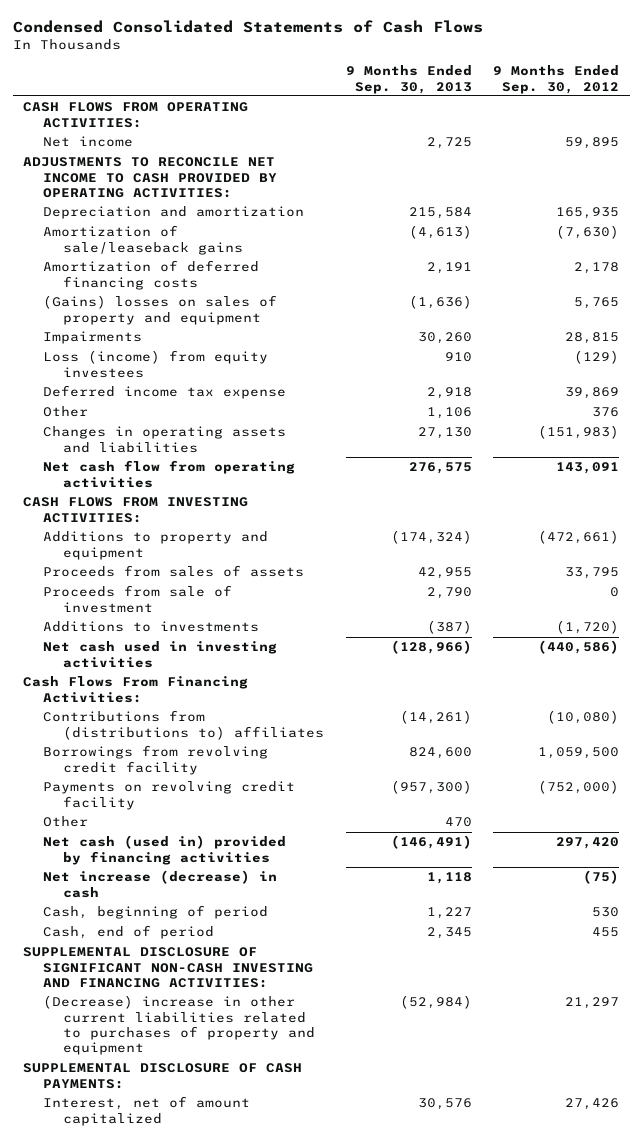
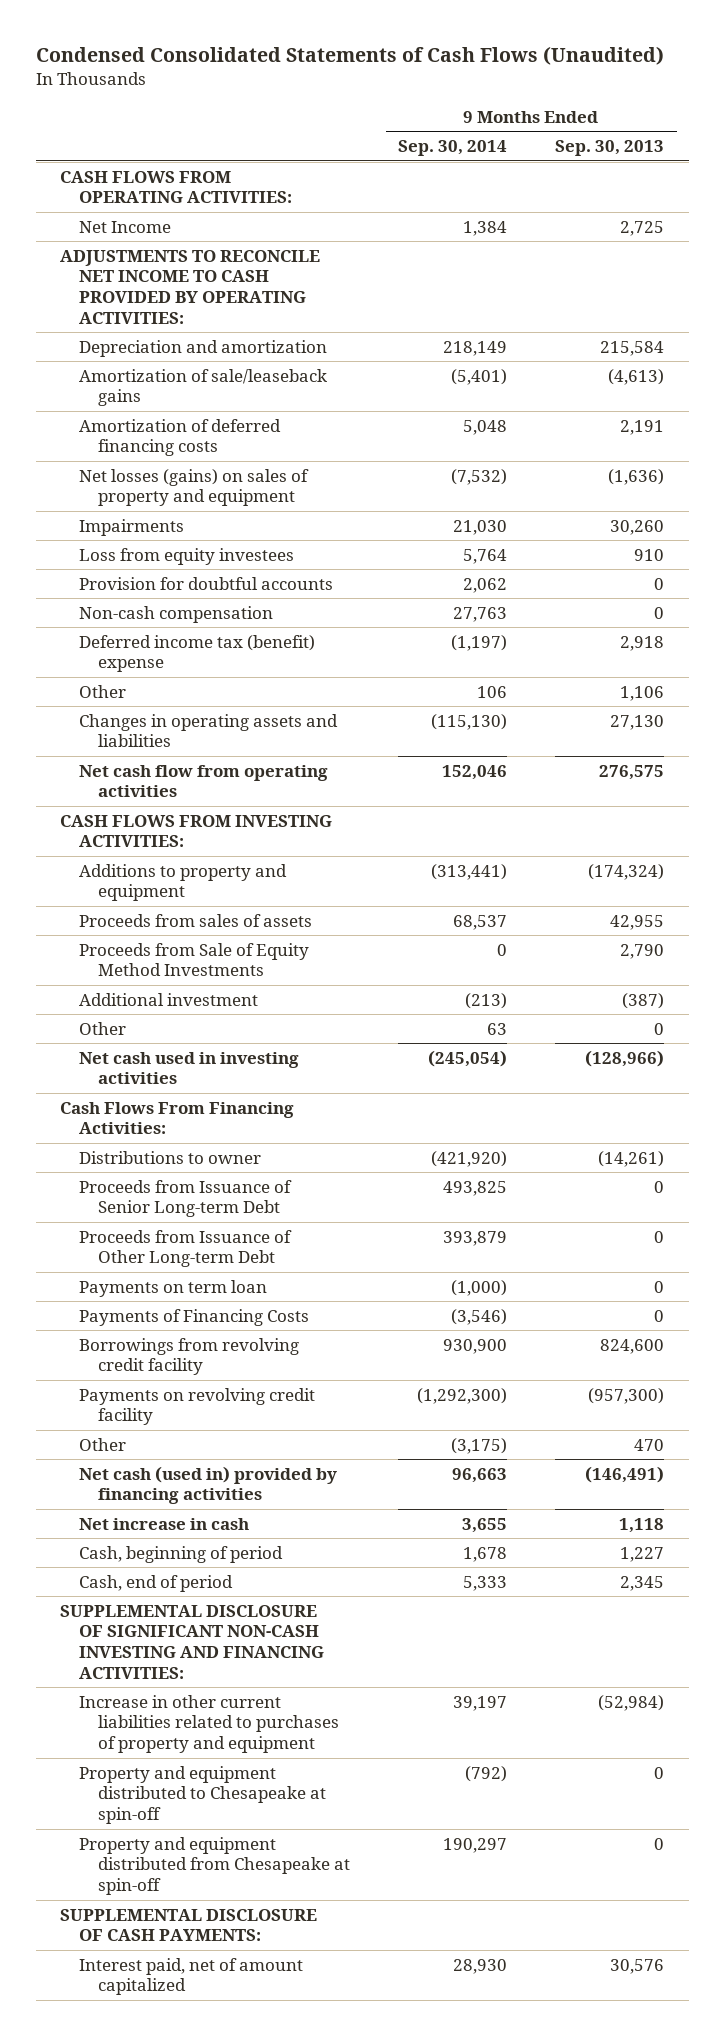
[12,19,483,33] Condensed Consolidated Statements of Cash Flows -> [36,46,665,66] Condensed Consolidated Statements of Cash Flows (Unaudited)
[493,65,620,94] 9 Months Ended Sep. 30, 2012 -> none
none -> [398,140,508,157] Sep. 30, 2014
[43,136,134,148] Net income -> [79,220,172,233] Net Income
[43,295,278,325] (Gains) losses on sales of property and equipment -> [79,468,310,507] Net losses (gains) on sales of property and equipment
[43,350,269,378] Loss (income) from equity investees -> [79,547,295,565] Loss from equity investees
none -> [79,576,334,590] Provision for doubtful accounts
none -> [79,605,274,623] Non-cash compensation
[43,385,287,400] Deferred income tax expense -> [79,634,316,673] Deferred income tax (benefit) expense
[43,585,233,613] Proceeds from sale of investment -> [79,942,310,977] Proceeds from Sale of Equity Method Investments
[43,621,260,633] Additions to investments -> [79,992,259,1006] Additional investment
none -> [79,1021,127,1035] Other
[43,710,324,740] Contributions from (distributions to) affiliates -> [79,1150,262,1164] Distributions to owner
none -> [79,1179,293,1218] Proceeds from Issuance of Senior Long-term Debt
none -> [79,1229,293,1268] Proceeds from Issuance of Other Long-term Debt
none -> [79,1279,268,1297] Payments on term loan
none -> [79,1308,310,1326] Payments of Financing Costs
[43,870,278,898] Net increase (decrease) in cash -> [79,1517,250,1530] Net increase in cash
[43,995,315,1056] (Decrease) increase in other current liabilities related to purchases of property and equipment -> [79,1694,339,1753] Increase in other current liabilities related to purchases of property and equipment
none -> [79,1765,326,1824] Property and equipment distributed to Chesapeake at spin-off
none -> [79,1836,350,1895] Property and equipment distributed from Chesapeake at spin-off
[43,1096,251,1126] Interest, net of amount capitalized -> [79,1957,304,1996] Interest paid, net of amount capitalized

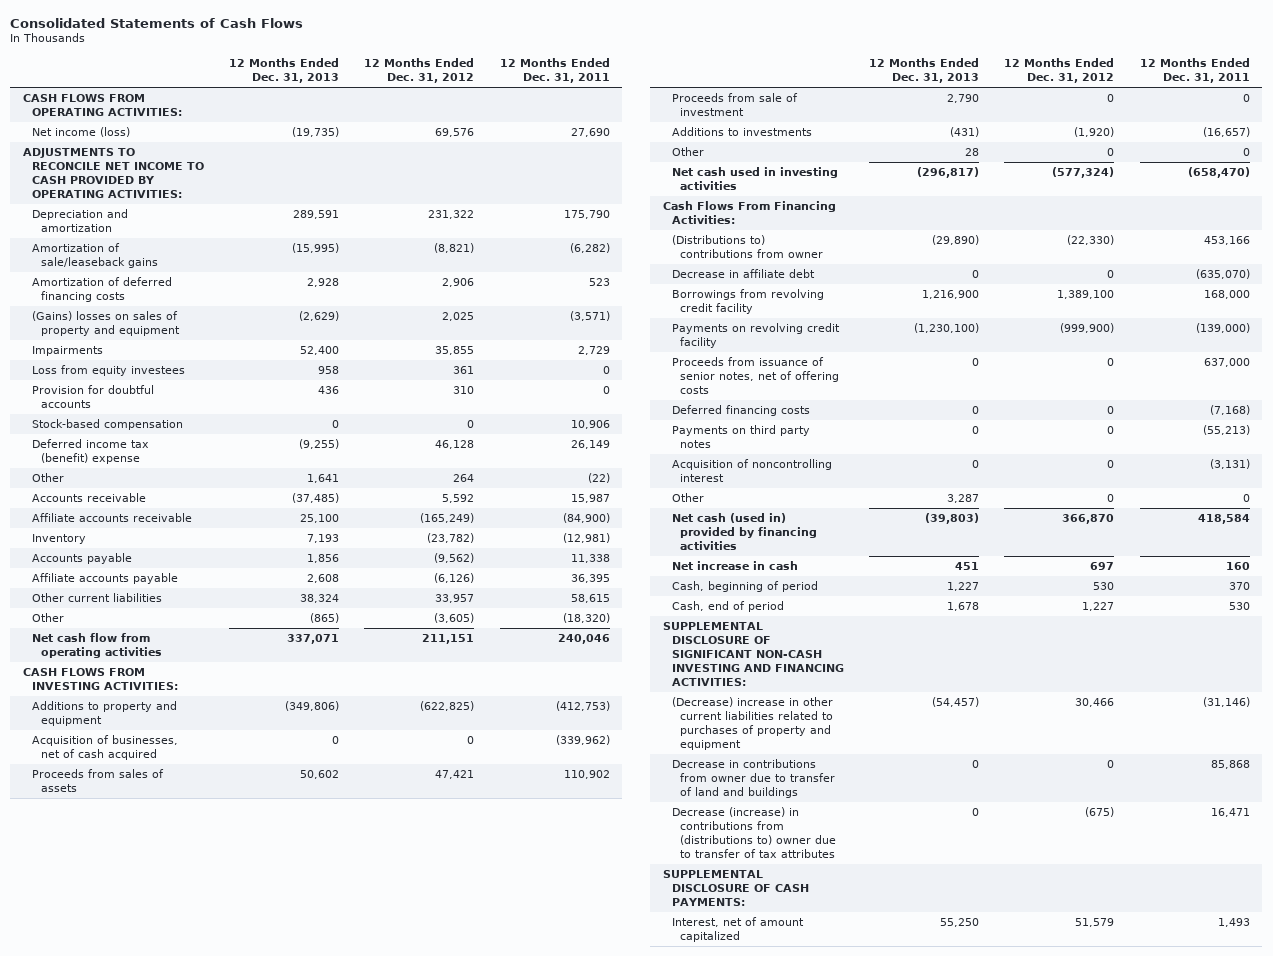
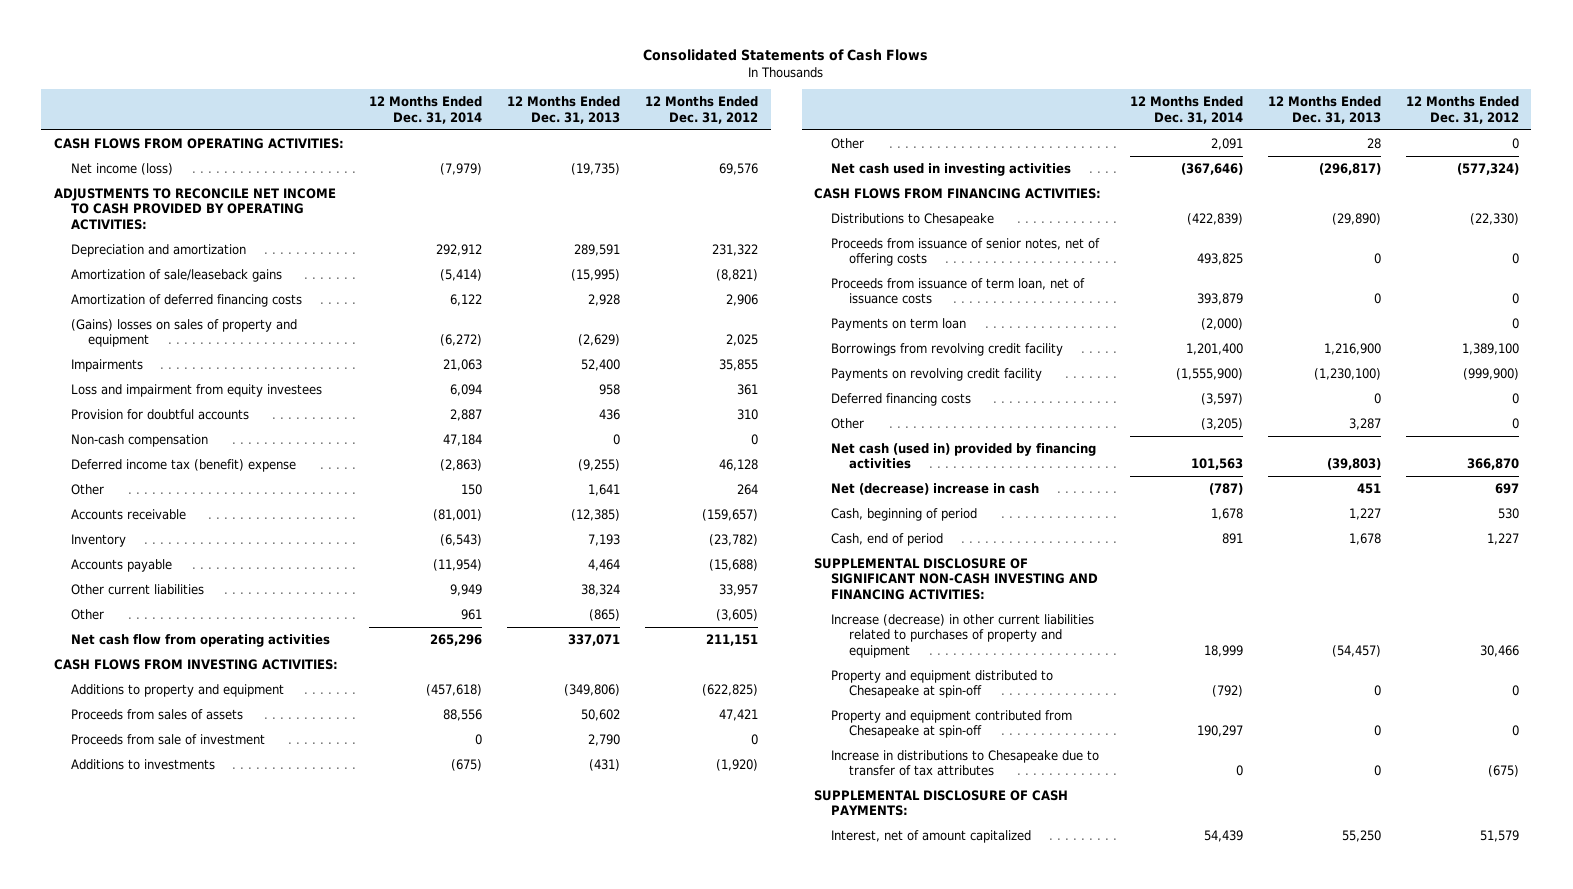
[499,58,610,84] 12 Months Ended Dec. 31, 2011 -> none
none -> [368,96,482,124] 12 Months Ended Dec. 31, 2014
[31,364,185,376] Loss from equity investees -> [70,383,322,397] Loss and impairment from equity investees
[31,418,183,430] Stock-based compensation -> [70,433,208,447] Non-cash compensation
[31,512,192,522] Affiliate accounts receivable -> none
[292,492,340,503] (37,485) -> [571,508,621,521] (12,385)
[442,493,475,503] 5,592 -> [702,508,759,521] (159,657)
[31,572,178,584] Affiliate accounts payable -> none
[307,553,340,563] 1,856 -> [588,558,621,571] 4,464
[434,552,475,563] (9,562) -> [709,558,759,571] (15,688)
[31,734,178,760] Acquisition of businesses, net of cash acquired -> none
[671,268,815,278] Decrease in affiliate debt -> none
[662,200,836,224] Cash Flows From Financing Activities: -> [814,187,1102,199] CASH FLOWS FROM FINANCING ACTIVITIES:
[671,234,824,258] (Distributions to) contributions from owner -> [831,212,995,226] Distributions to Chesapeake
[671,356,840,394] Proceeds from issuance of senior notes, net of offering costs -> [831,237,1101,267] Proceeds from issuance of senior notes, net of offering costs
none -> [831,277,1086,305] Proceeds from issuance of term loan, net of issuance costs
none -> [831,317,967,331] Payments on term loan
[671,424,810,448] Payments on third party notes -> none
[671,458,832,482] Acquisition of noncontrolling interest -> none
[671,560,798,570] Net increase in cash -> [831,482,1040,495] Net (decrease) increase in cash
[671,758,836,798] Decrease in contributions from owner due to transfer of land and buildings -> none
[671,696,834,750] (Decrease) increase in other current liabilities related to purchases of property and equipment -> [831,613,1095,659] Increase (decrease) in other current liabilities related to purchases of property and equipment
none -> [831,669,1054,699] Property and equipment distributed to Chesapeake at spin-off
none -> [831,709,1073,739] Property and equipment contributed from Chesapeake at spin-off
[671,806,837,858] Decrease (increase) in contributions from (distributions to) owner due to transfer of tax attributes -> [831,749,1100,777] Increase in distributions to Chesapeake due to transfer of tax attributes

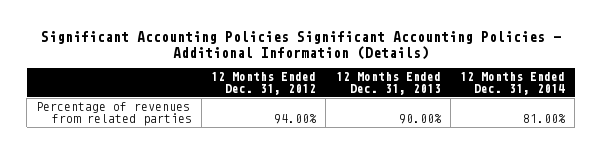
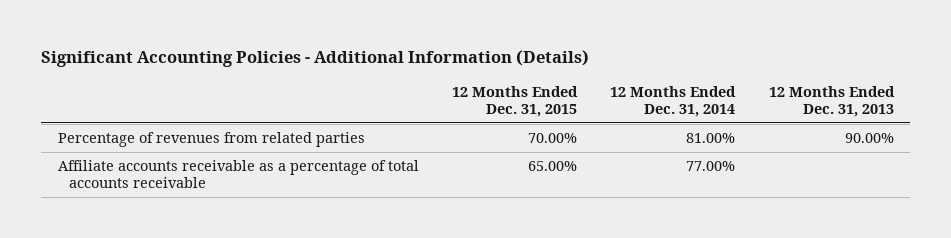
[40,31,561,60] Significant Accounting Policies Significant Accounting Policies - Additional Information (Details) -> [40,50,589,68] Significant Accounting Policies - Additional Information (Details)
[211,71,317,96] 12 Months Ended Dec. 31, 2012 -> none
none -> [451,85,578,117] 12 Months Ended Dec. 31, 2015
none -> [57,160,419,189] Affiliate accounts receivable as a percentage of total accounts receivable

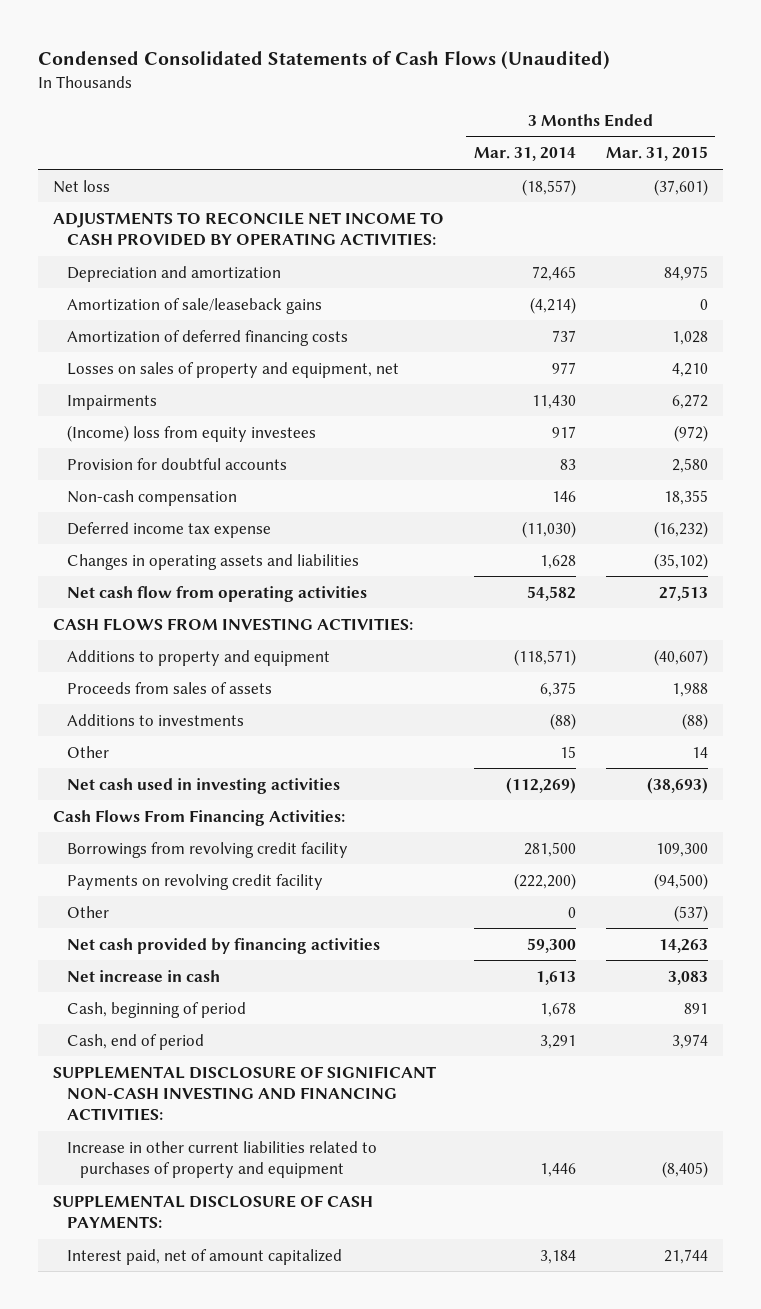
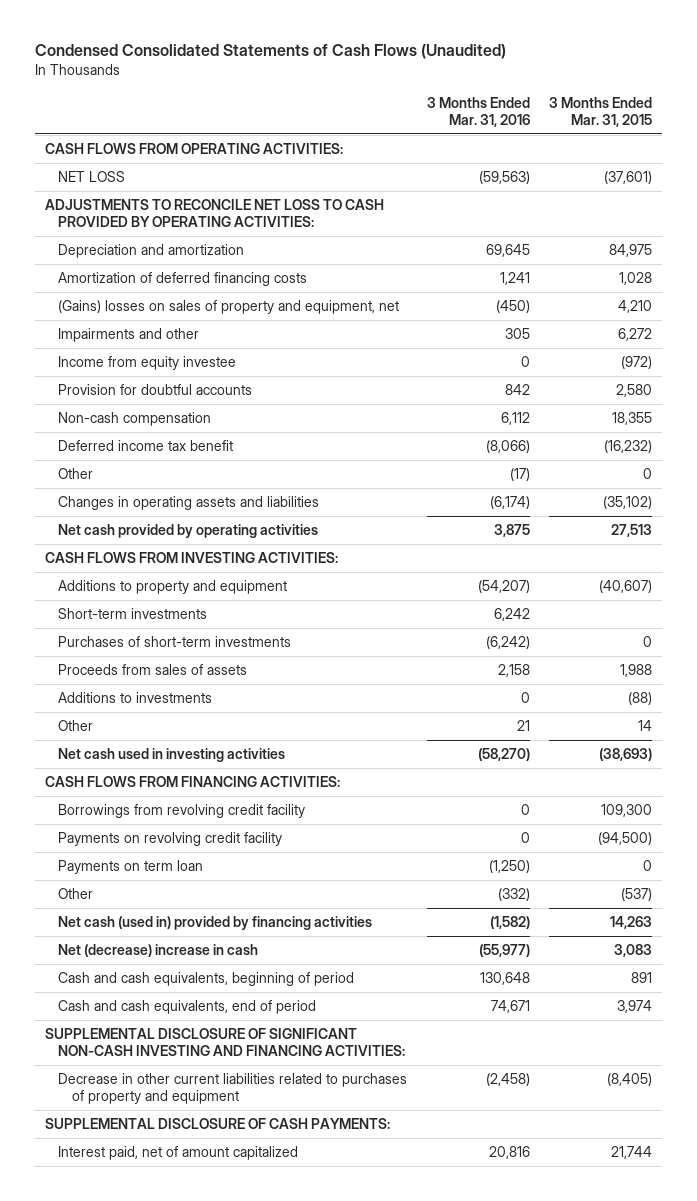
[473,147,576,162] Mar. 31, 2014 -> none
none -> [426,96,530,128] 3 Months Ended Mar. 31, 2016
none -> [44,142,343,154] CASH FLOWS FROM OPERATING ACTIVITIES:
[52,179,110,193] Net loss -> [58,170,126,182] NET LOSS
[52,211,444,246] ADJUSTMENTS TO RECONCILE NET INCOME TO CASH PROVIDED BY OPERATING ACTIVITIES: -> [44,198,384,228] ADJUSTMENTS TO RECONCILE NET LOSS TO CASH PROVIDED BY OPERATING ACTIVITIES:
[66,297,322,314] Amortization of sale/leaseback gains -> none
[66,361,399,378] Losses on sales of property and equipment, net -> [58,299,400,314] (Gains) losses on sales of property and equipment, net
[66,394,157,410] Impairments -> [58,327,200,342] Impairments and other
[66,424,316,442] (Income) loss from equity investees -> [58,355,237,370] Income from equity investee
[66,521,271,538] Deferred income tax expense -> [58,439,234,451] Deferred income tax benefit
none -> [58,467,94,479] Other
[66,585,367,602] Net cash flow from operating activities -> [58,523,319,538] Net cash provided by operating activities
none -> [58,607,208,619] Short-term investments
none -> [58,635,292,647] Purchases of short-term investments
[52,809,345,826] Cash Flows From Financing Activities: -> [44,775,340,787] CASH FLOWS FROM FINANCING ACTIVITIES:
none -> [58,859,204,874] Payments on term loan
[66,937,380,954] Net cash provided by financing activities -> [58,915,373,930] Net cash (used in) provided by financing activities
[66,969,220,982] Net increase in cash -> [58,943,259,957] Net (decrease) increase in cash
[66,1001,246,1018] Cash, beginning of period -> [58,971,355,986] Cash and cash equivalents, beginning of period
[66,1033,204,1050] Cash, end of period -> [58,999,317,1014] Cash and cash equivalents, end of period
[66,1140,377,1178] Increase in other current liabilities related to purchases of property and equipment -> [58,1072,408,1105] Decrease in other current liabilities related to purchases of property and equipment

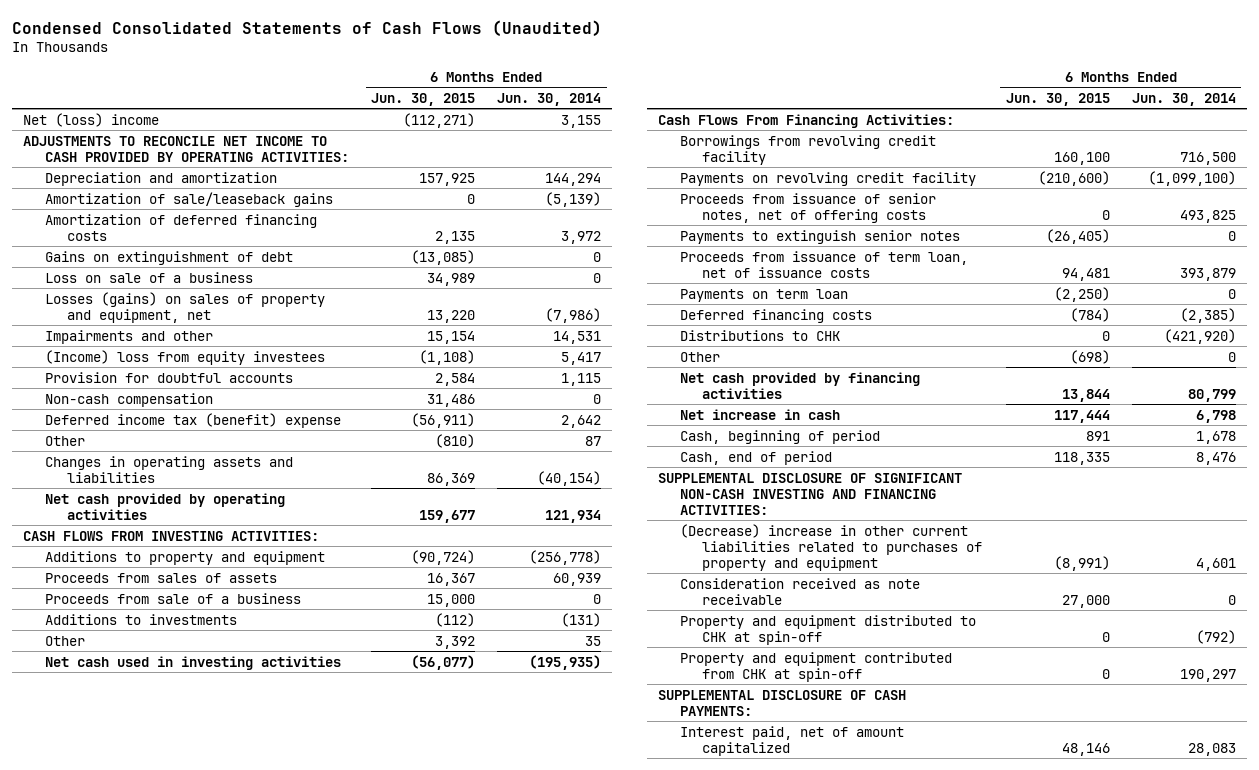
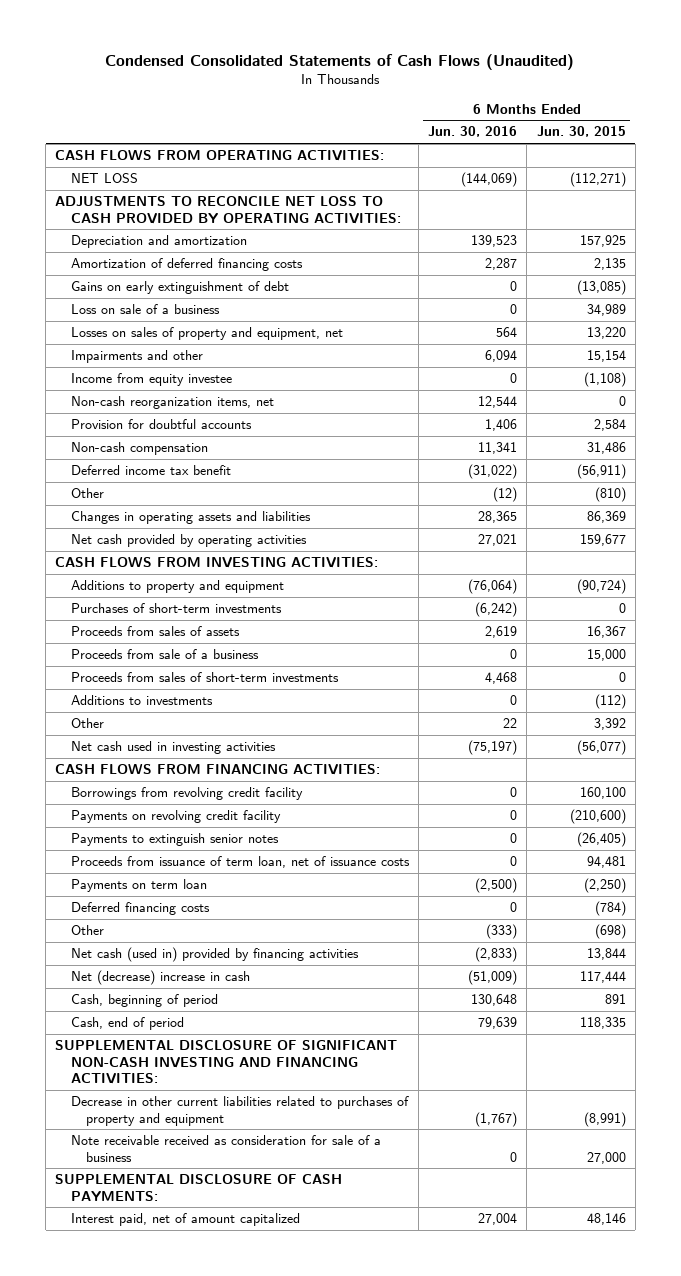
[497,92,602,106] Jun. 30, 2014 -> none
none -> [428,126,518,138] Jun. 30, 2016
none -> [55,149,385,161] CASH FLOWS FROM OPERATING ACTIVITIES:
[23,112,160,127] Net (loss) income -> [70,172,138,183] NET LOSS
[23,135,350,162] ADJUSTMENTS TO RECONCILE NET INCOME TO CASH PROVIDED BY OPERATING ACTIVITIES: -> [55,195,401,224] ADJUSTMENTS TO RECONCILE NET LOSS TO CASH PROVIDED BY OPERATING ACTIVITIES:
[45,191,334,207] Amortization of sale/leaseback gains -> none
[45,250,294,265] Gains on extinguishment of debt -> [70,280,289,294] Gains on early extinguishment of debt
[45,291,326,323] Losses (gains) on sales of property and equipment, net -> [70,326,343,340] Losses on sales of property and equipment, net
[45,349,326,365] (Income) loss from equity investees -> [70,372,232,386] Income from equity investee
none -> [70,395,274,409] Non-cash reorganization items, net
[45,412,342,428] Deferred income tax (benefit) expense -> [70,464,231,475] Deferred income tax benefit
none -> [70,602,282,613] Purchases of short-term investments
none -> [70,671,339,682] Proceeds from sales of short-term investments
[657,113,954,128] Cash Flows From Financing Activities: -> [55,763,381,775] CASH FLOWS FROM FINANCING ACTIVITIES:
[679,192,936,223] Proceeds from issuance of senior notes, net of offering costs -> none
[679,329,840,341] Distributions to CHK -> none
[679,371,920,399] Net cash provided by financing activities -> [70,946,359,962] Net cash (used in) provided by financing activities
[679,408,840,420] Net increase in cash -> [70,969,250,985] Net (decrease) increase in cash
[679,614,976,645] Property and equipment distributed to CHK at spin-off -> none
[679,651,952,682] Property and equipment contributed from CHK at spin-off -> none
[679,523,982,571] (Decrease) increase in other current liabilities related to purchases of property and equipment -> [70,1095,409,1126] Decrease in other current liabilities related to purchases of property and equipment
[679,577,920,605] Consideration received as note receivable -> [70,1134,381,1162] Note receivable received as consideration for sale of a business

